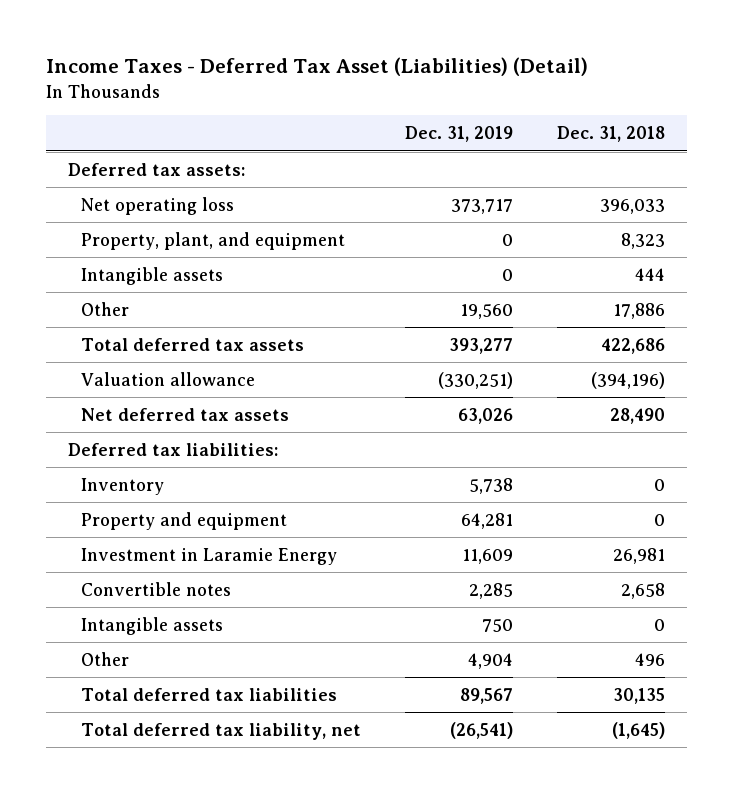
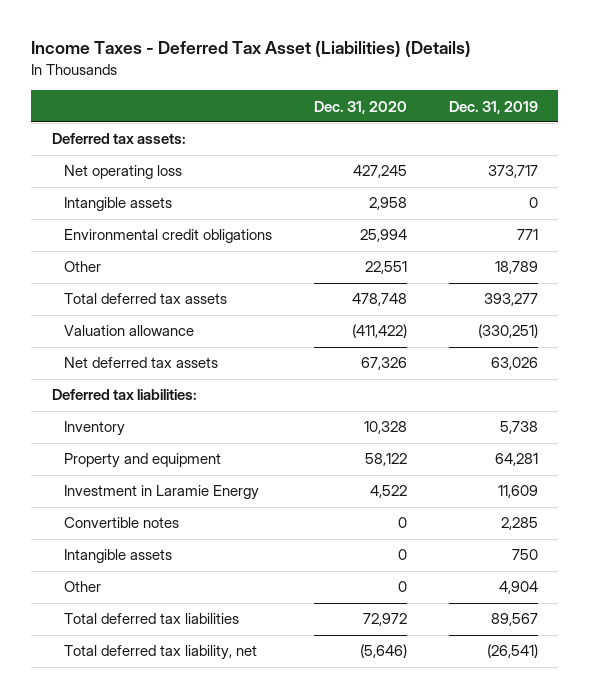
[45,57,588,77] Income Taxes - Deferred Tax Asset (Liabilities) (Detail) -> [30,41,471,58] Income Taxes - Deferred Tax Asset (Liabilities) (Details)
[556,126,665,143] Dec. 31, 2018 -> none
none -> [313,100,407,114] Dec. 31, 2020
[80,231,345,250] Property, plant, and equipment -> none
none -> [63,229,272,244] Environmental credit obligations
[459,303,513,319] 19,560 -> [494,261,538,275] 18,789

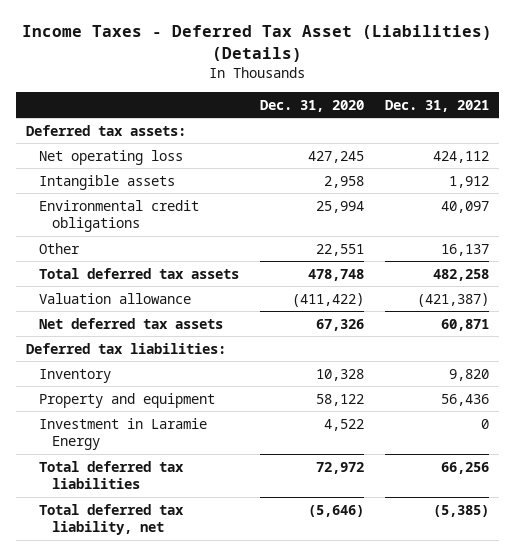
[448,100,538,114] Dec. 31, 2019 -> none
none -> [384,99,489,112] Dec. 31, 2021
[63,517,179,529] Convertible notes -> none
[63,549,172,564] Intangible assets -> none
[63,581,101,593] Other -> none

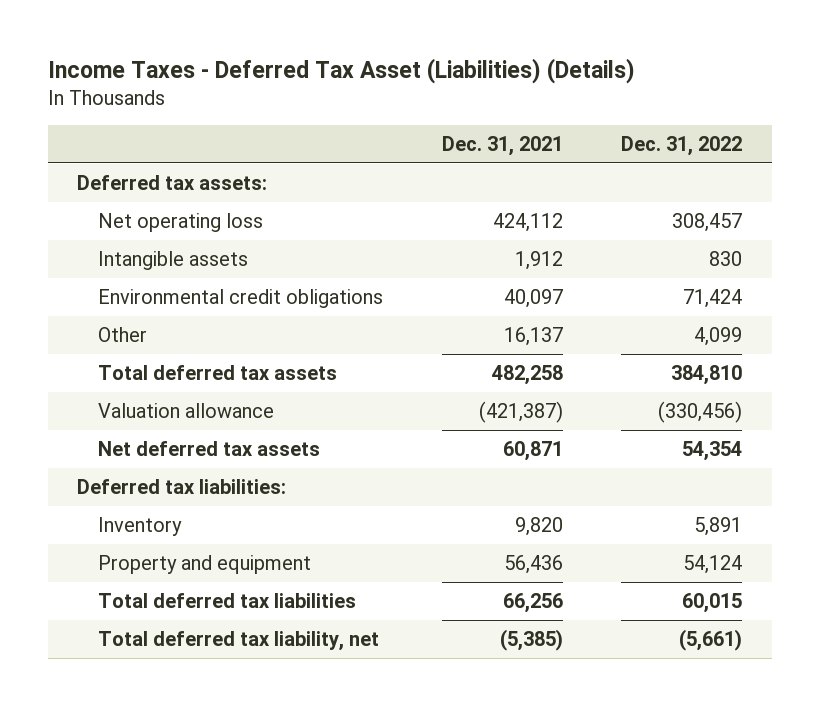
[259,99,364,112] Dec. 31, 2020 -> none
none -> [621,135,743,156] Dec. 31, 2022
[39,417,208,451] Investment in Laramie Energy -> none

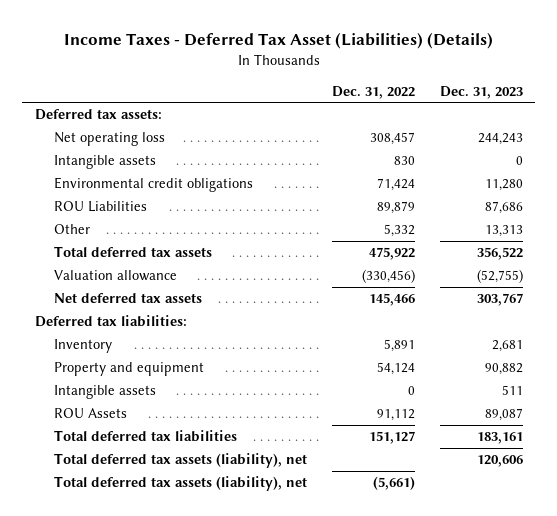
[441,135,563,156] Dec. 31, 2021 -> none
none -> [439,85,523,99] Dec. 31, 2023
none -> [54,201,148,213] ROU Liabilities
[694,326,743,346] 4,099 -> [383,224,415,238] 5,332
[671,364,743,385] 384,810 -> [368,247,415,261] 475,922
[682,440,743,461] 54,354 -> [368,293,415,307] 145,466
none -> [54,385,157,400] Intangible assets
none -> [54,408,128,419] ROU Assets
[682,592,743,613] 60,015 -> [368,431,415,445] 151,127
none -> [54,453,308,469] Total deferred tax assets (liability), net
[98,630,380,651] Total deferred tax liability, net -> [54,476,308,492] Total deferred tax assets (liability), net

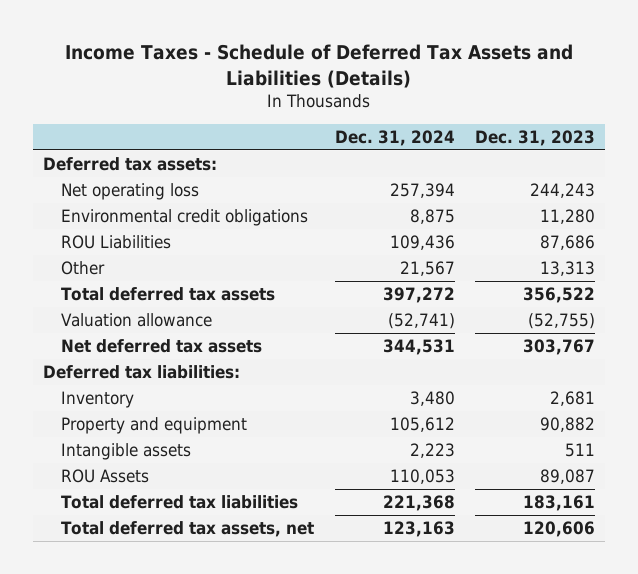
[63,32,493,50] Income Taxes - Deferred Tax Asset (Liabilities) (Details) -> [65,43,574,88] Income Taxes - Schedule of Deferred Tax Assets and Liabilities (Details)
[331,85,415,99] Dec. 31, 2022 -> none
none -> [334,129,455,146] Dec. 31, 2024
[54,155,157,170] Intangible assets -> none
[54,476,308,492] Total deferred tax assets (liability), net -> none
[54,453,308,469] Total deferred tax assets (liability), net -> [60,521,314,538] Total deferred tax assets, net

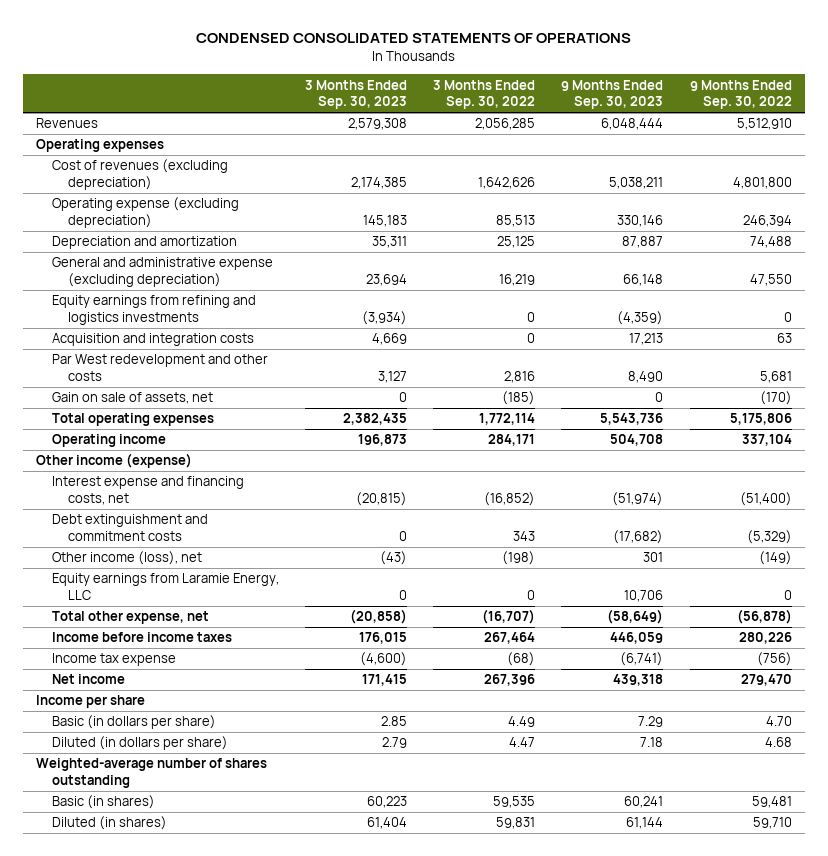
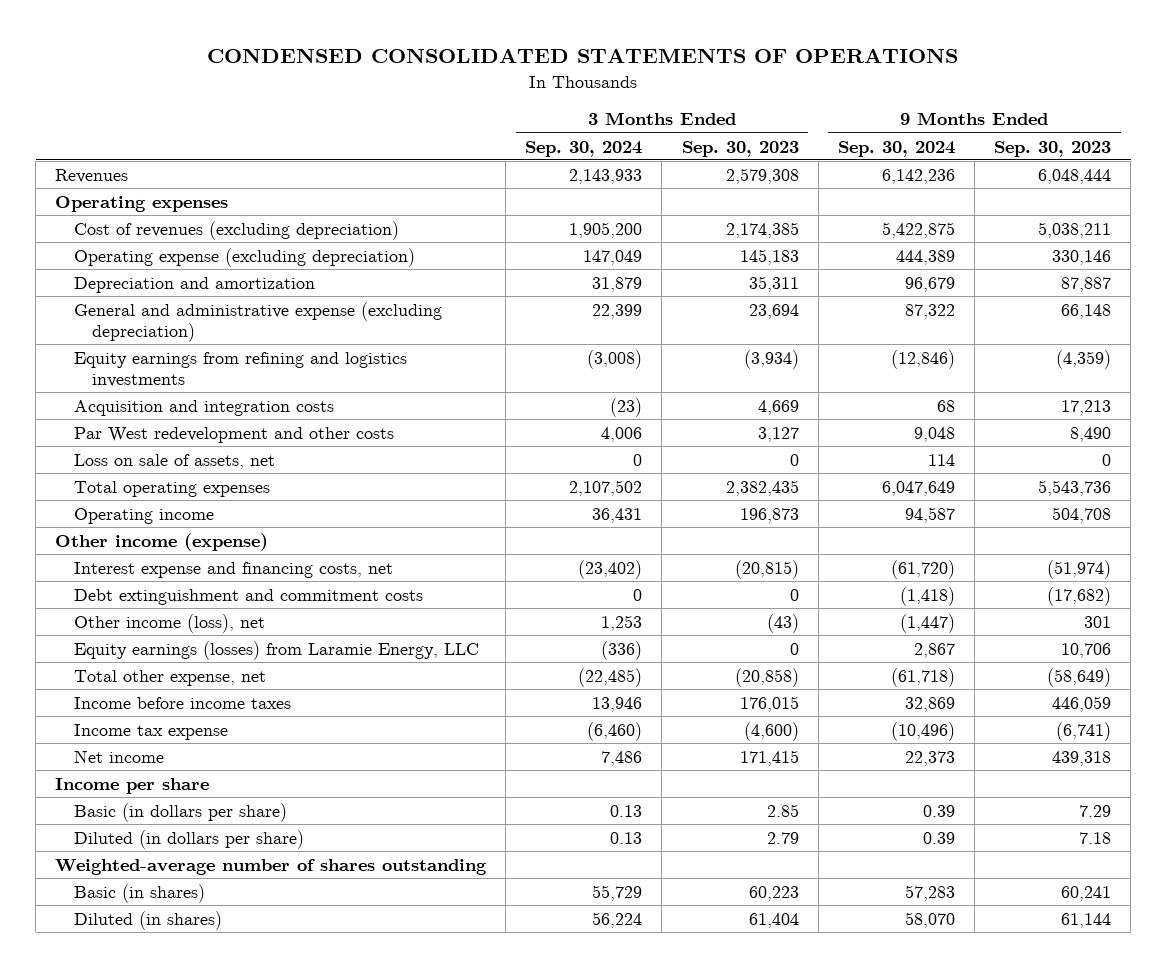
[433,79,536,110] 3 Months Ended Sep. 30, 2022 -> none
[689,79,792,110] 9 Months Ended Sep. 30, 2022 -> none
none -> [525,140,643,157] Sep. 30, 2024
none -> [837,140,955,157] Sep. 30, 2024
[51,392,213,405] Gain on sale of assets, net -> [73,453,275,469] Loss on sale of assets, net
[51,573,279,601] Equity earnings from Laramie Energy, LLC -> [73,640,479,660] Equity earnings (losses) from Laramie Energy, LLC

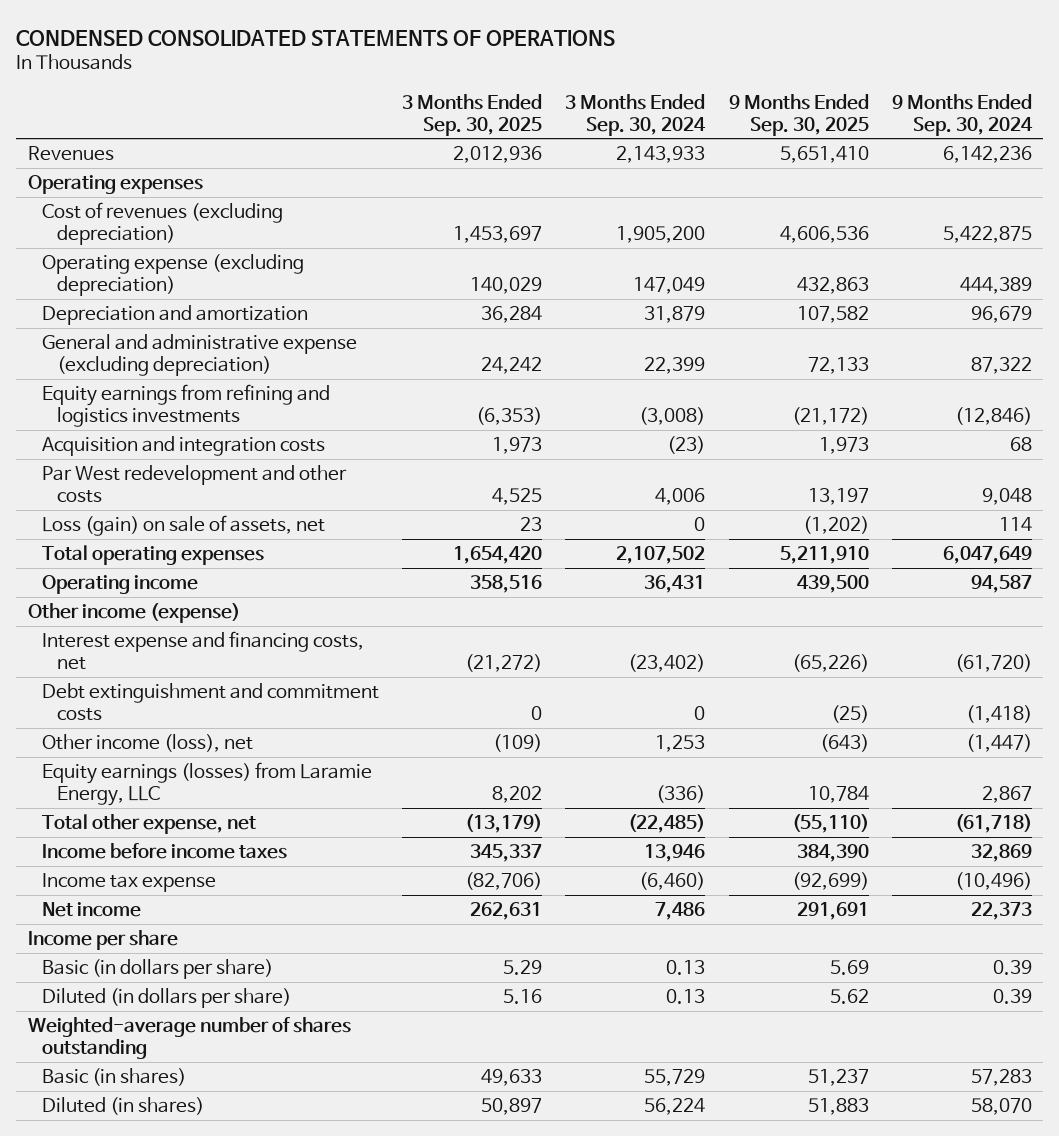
[681,140,799,157] Sep. 30, 2023 -> none
[993,140,1111,157] Sep. 30, 2023 -> none
none -> [402,93,543,136] 3 Months Ended Sep. 30, 2025
none -> [728,93,869,136] 9 Months Ended Sep. 30, 2025
[73,453,275,469] Loss on sale of assets, net -> [42,514,326,536] Loss (gain) on sale of assets, net

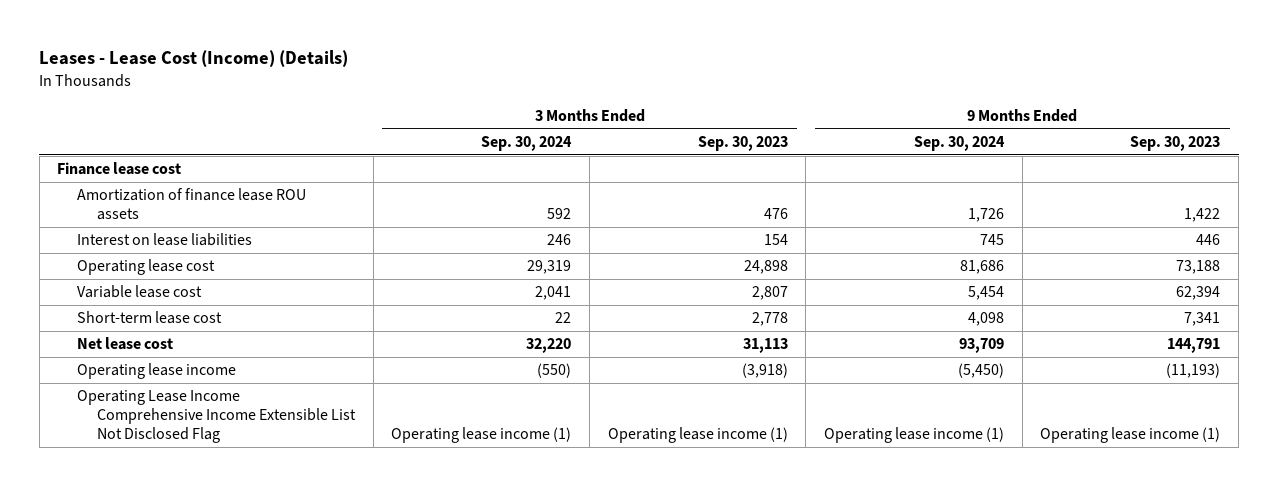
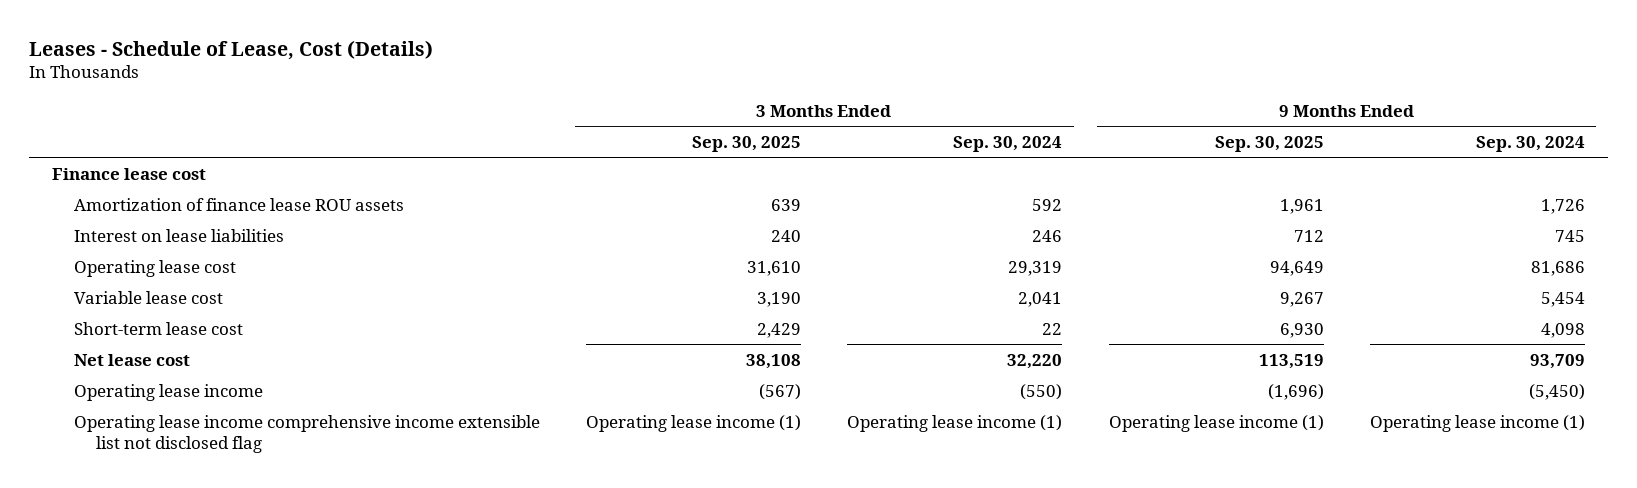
[39,50,349,68] Leases - Lease Cost (Income) (Details) -> [29,39,434,60] Leases - Schedule of Lease, Cost (Details)
[697,135,788,151] Sep. 30, 2023 -> none
[1130,135,1221,151] Sep. 30, 2023 -> none
none -> [692,135,802,152] Sep. 30, 2025
none -> [1214,135,1324,152] Sep. 30, 2025
[77,390,357,444] Operating Lease Income Comprehensive Income Extensible List Not Disclosed Flag -> [74,414,541,454] Operating lease income comprehensive income extensible list not disclosed flag

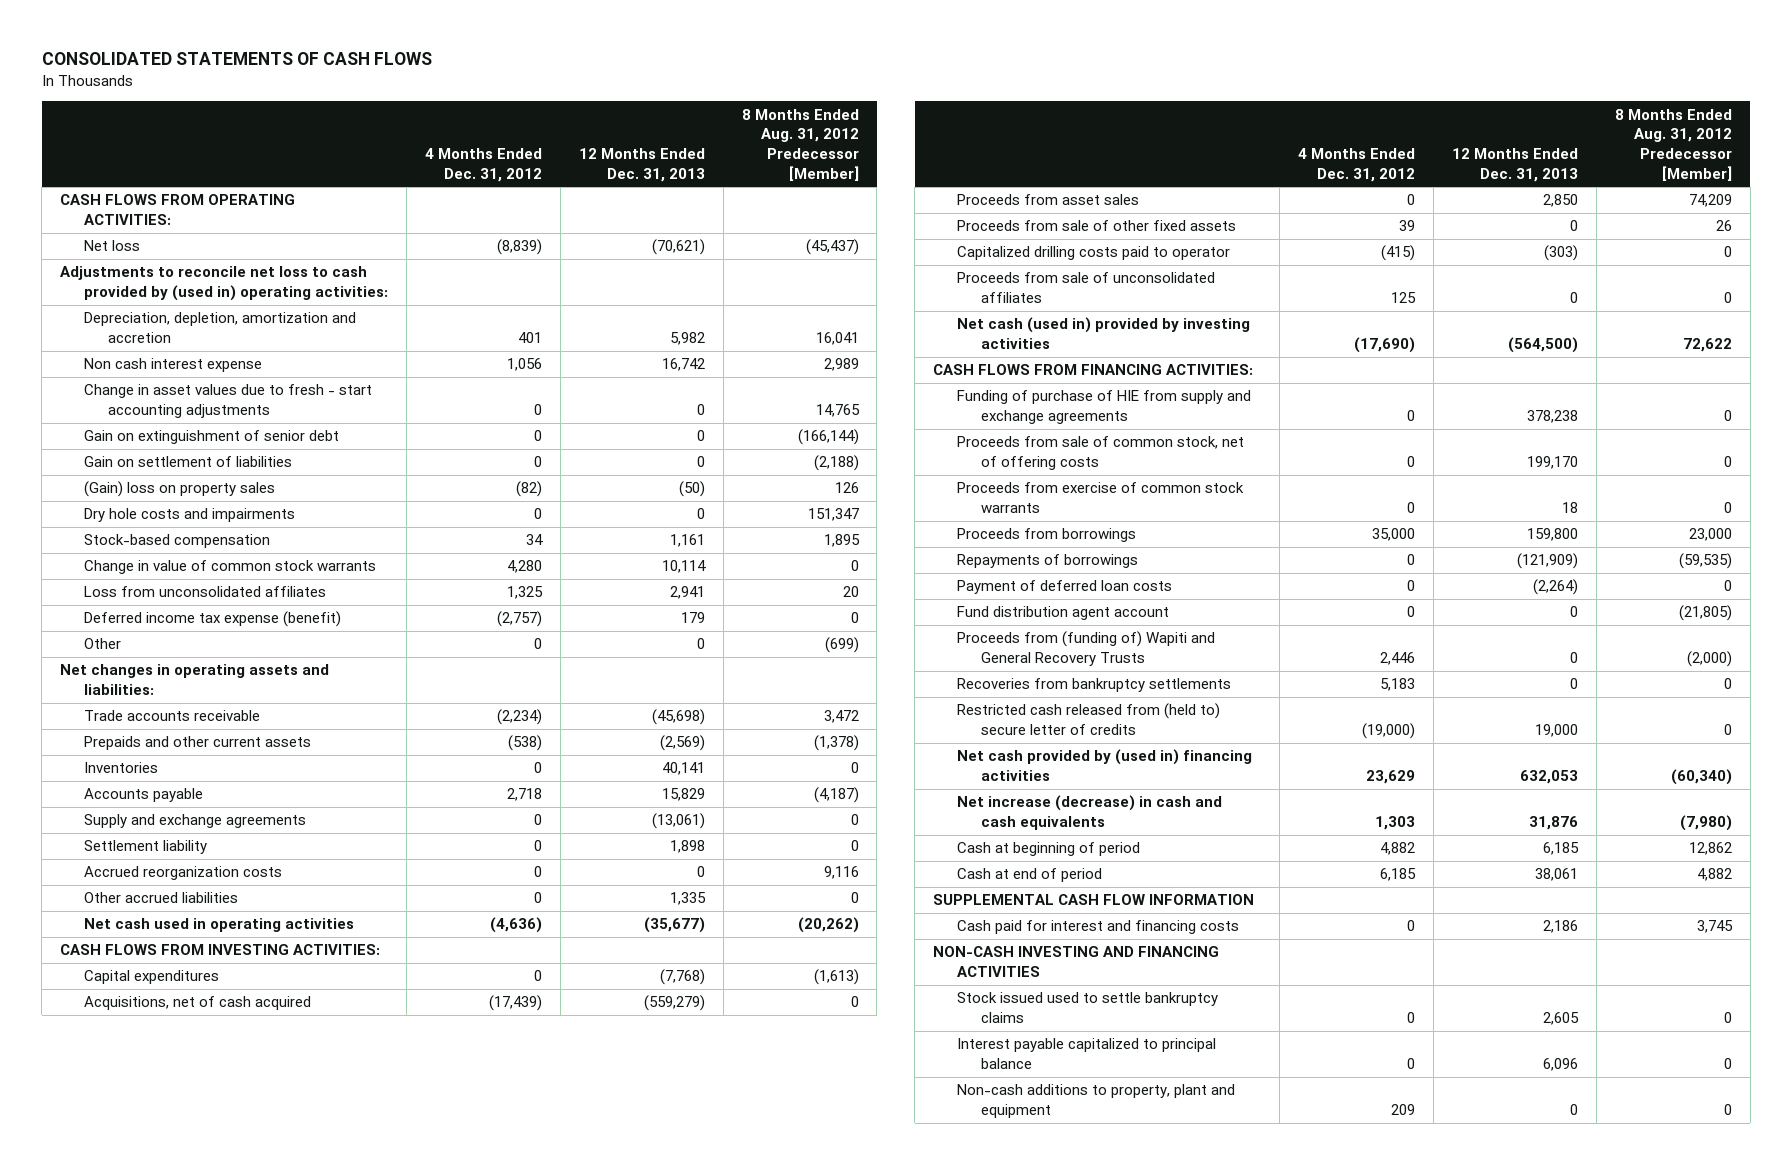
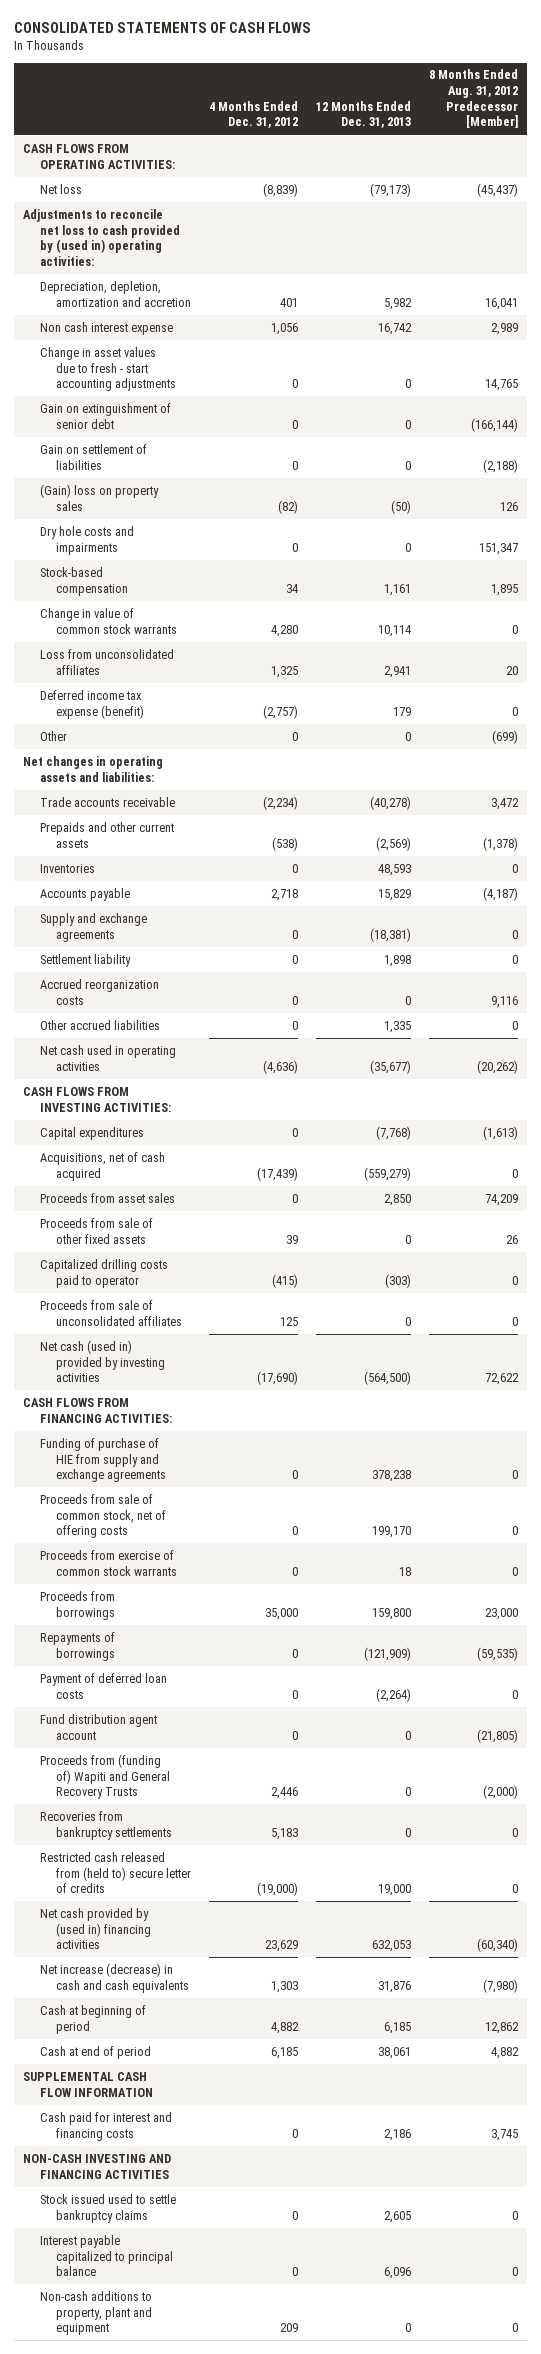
[651,239,705,256] (70,621) -> [369,182,411,197] (79,173)
[651,709,705,726] (45,698) -> [369,795,411,810] (40,278)
[661,762,705,776] 40,141 -> [377,863,411,876] 48,593
[651,813,705,830] (13,061) -> [369,927,411,942] (18,381)

